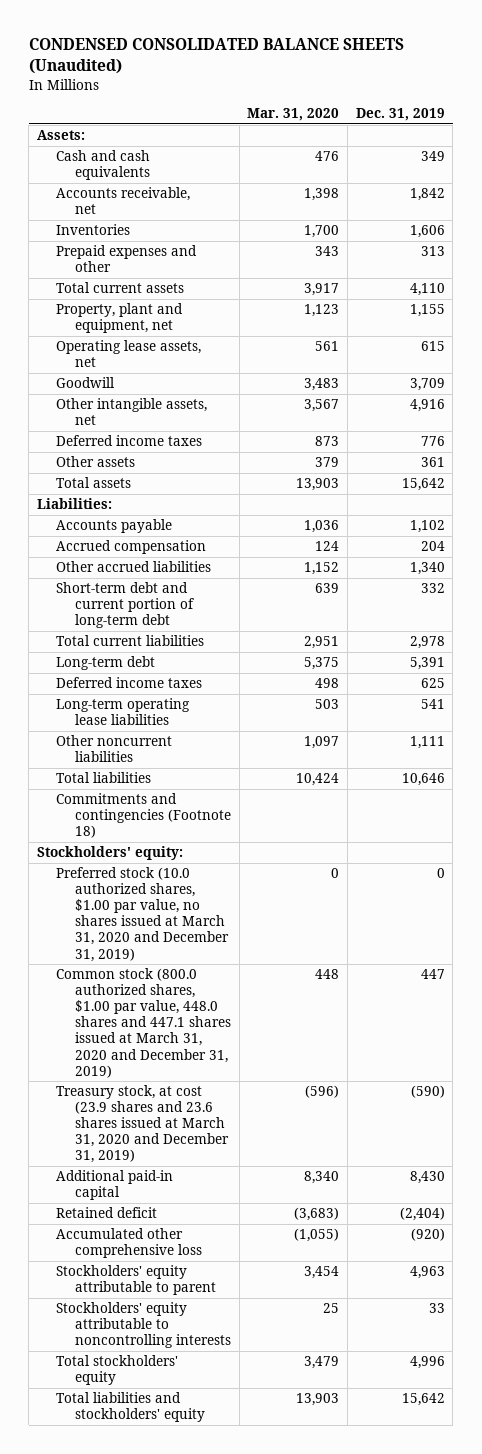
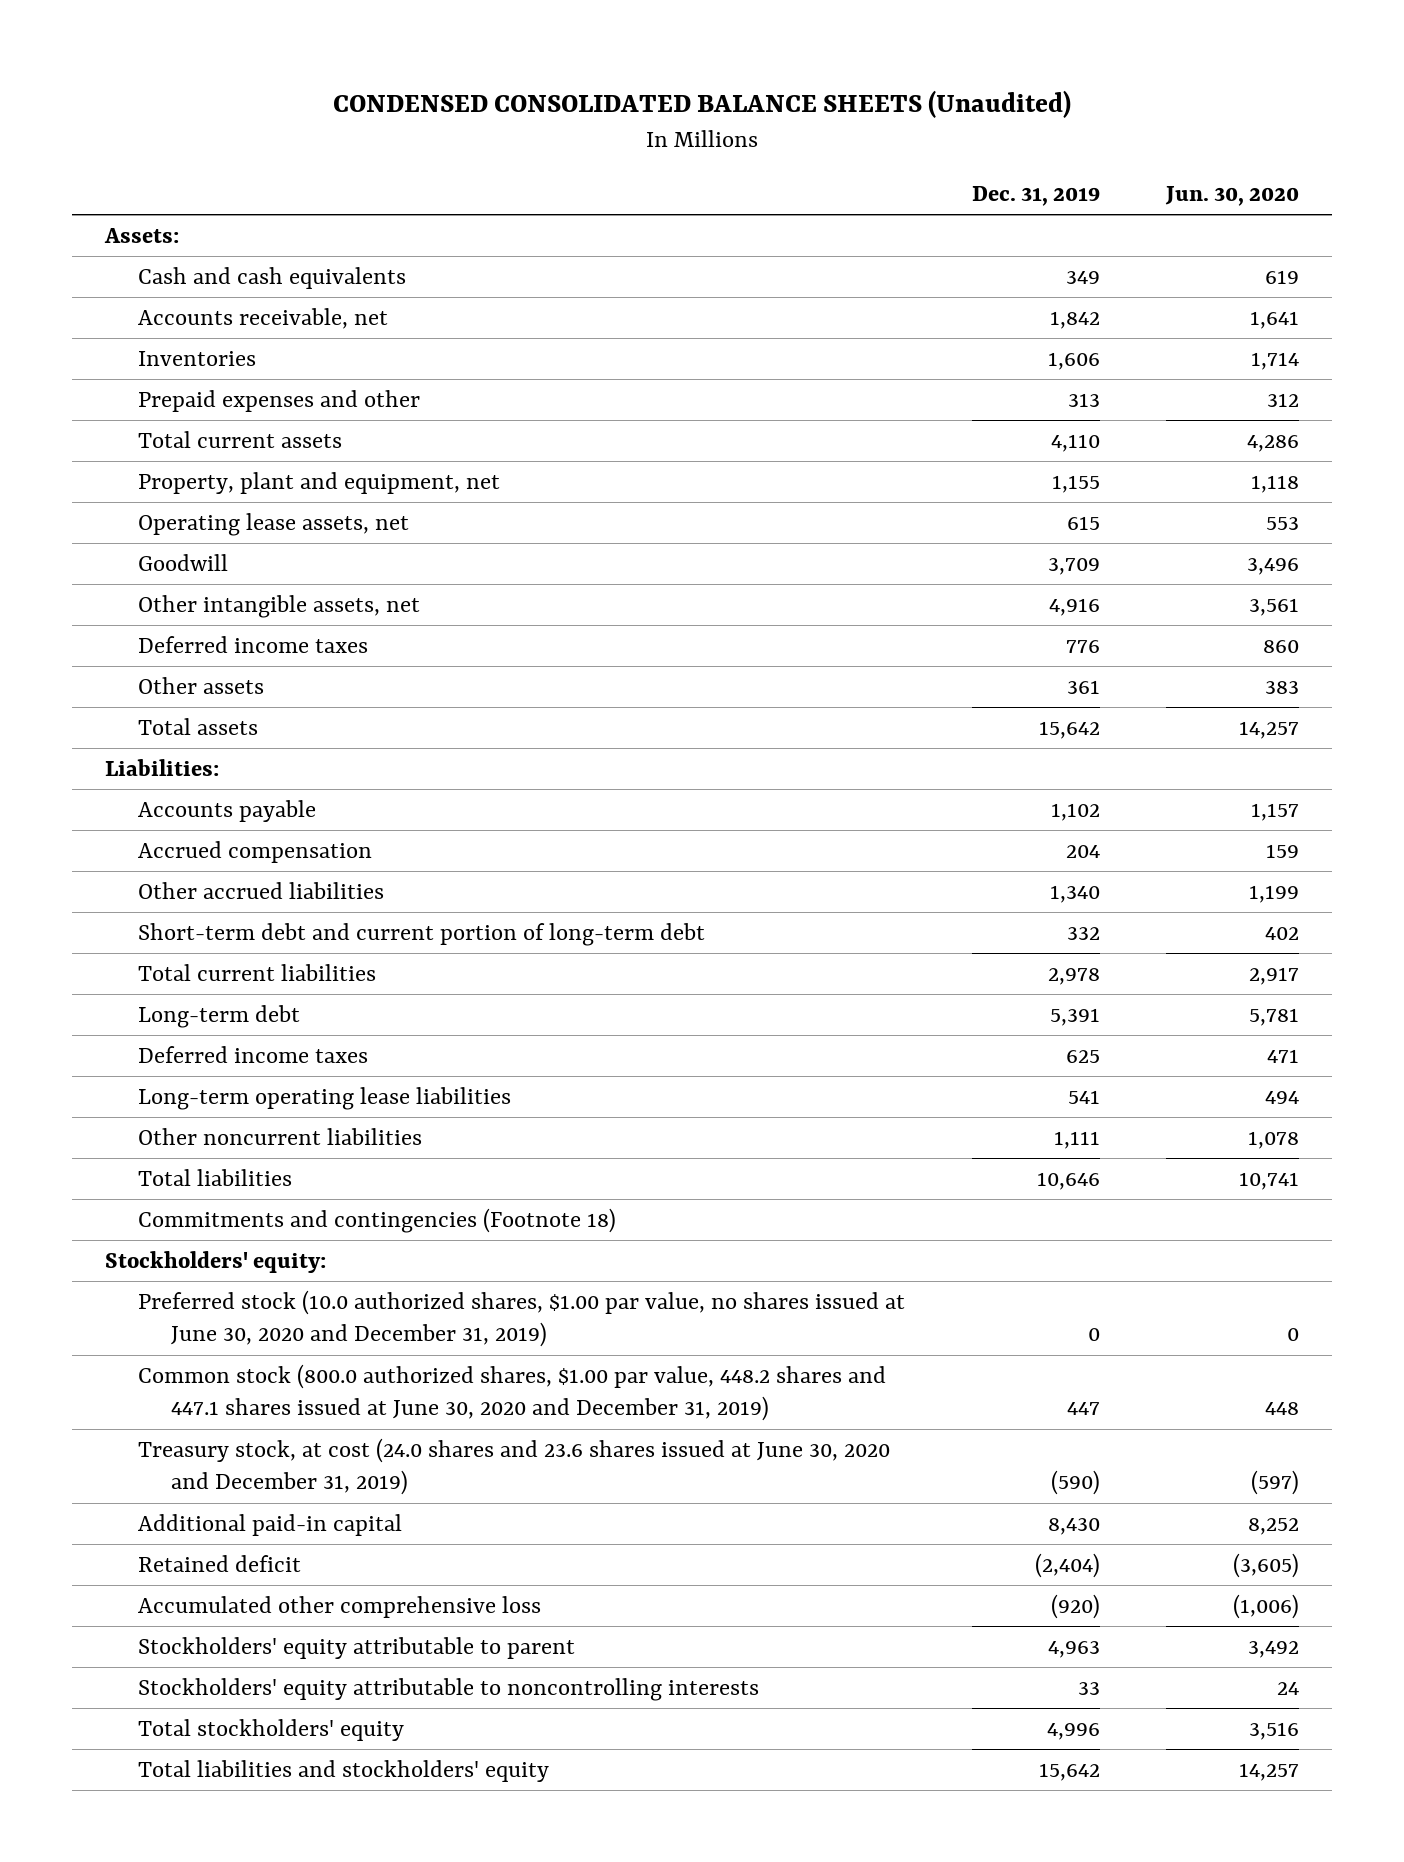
[247,108,340,122] Mar. 31, 2020 -> none
none -> [1164,185,1299,206] Jun. 30, 2020
[56,867,230,962] Preferred stock (10.0 authorized shares, $1.00 par value, no shares issued at March 31, 2020 and December 31, 2019) -> [138,1290,906,1348] Preferred stock (10.0 authorized shares, $1.00 par value, no shares issued at June 30, 2020 and December 31, 2019)
[56,968,232,1078] Common stock (800.0 authorized shares, $1.00 par value, 448.0 shares and 447.1 shares issued at March 31, 2020 and December 31, 2019) -> [138,1364,887,1422] Common stock (800.0 authorized shares, $1.00 par value, 448.2 shares and 447.1 shares issued at June 30, 2020 and December 31, 2019)
[56,1085,230,1164] Treasury stock, at cost (23.9 shares and 23.6 shares issued at March 31, 2020 and December 31, 2019) -> [138,1438,891,1496] Treasury stock, at cost (24.0 shares and 23.6 shares issued at June 30, 2020 and December 31, 2019)

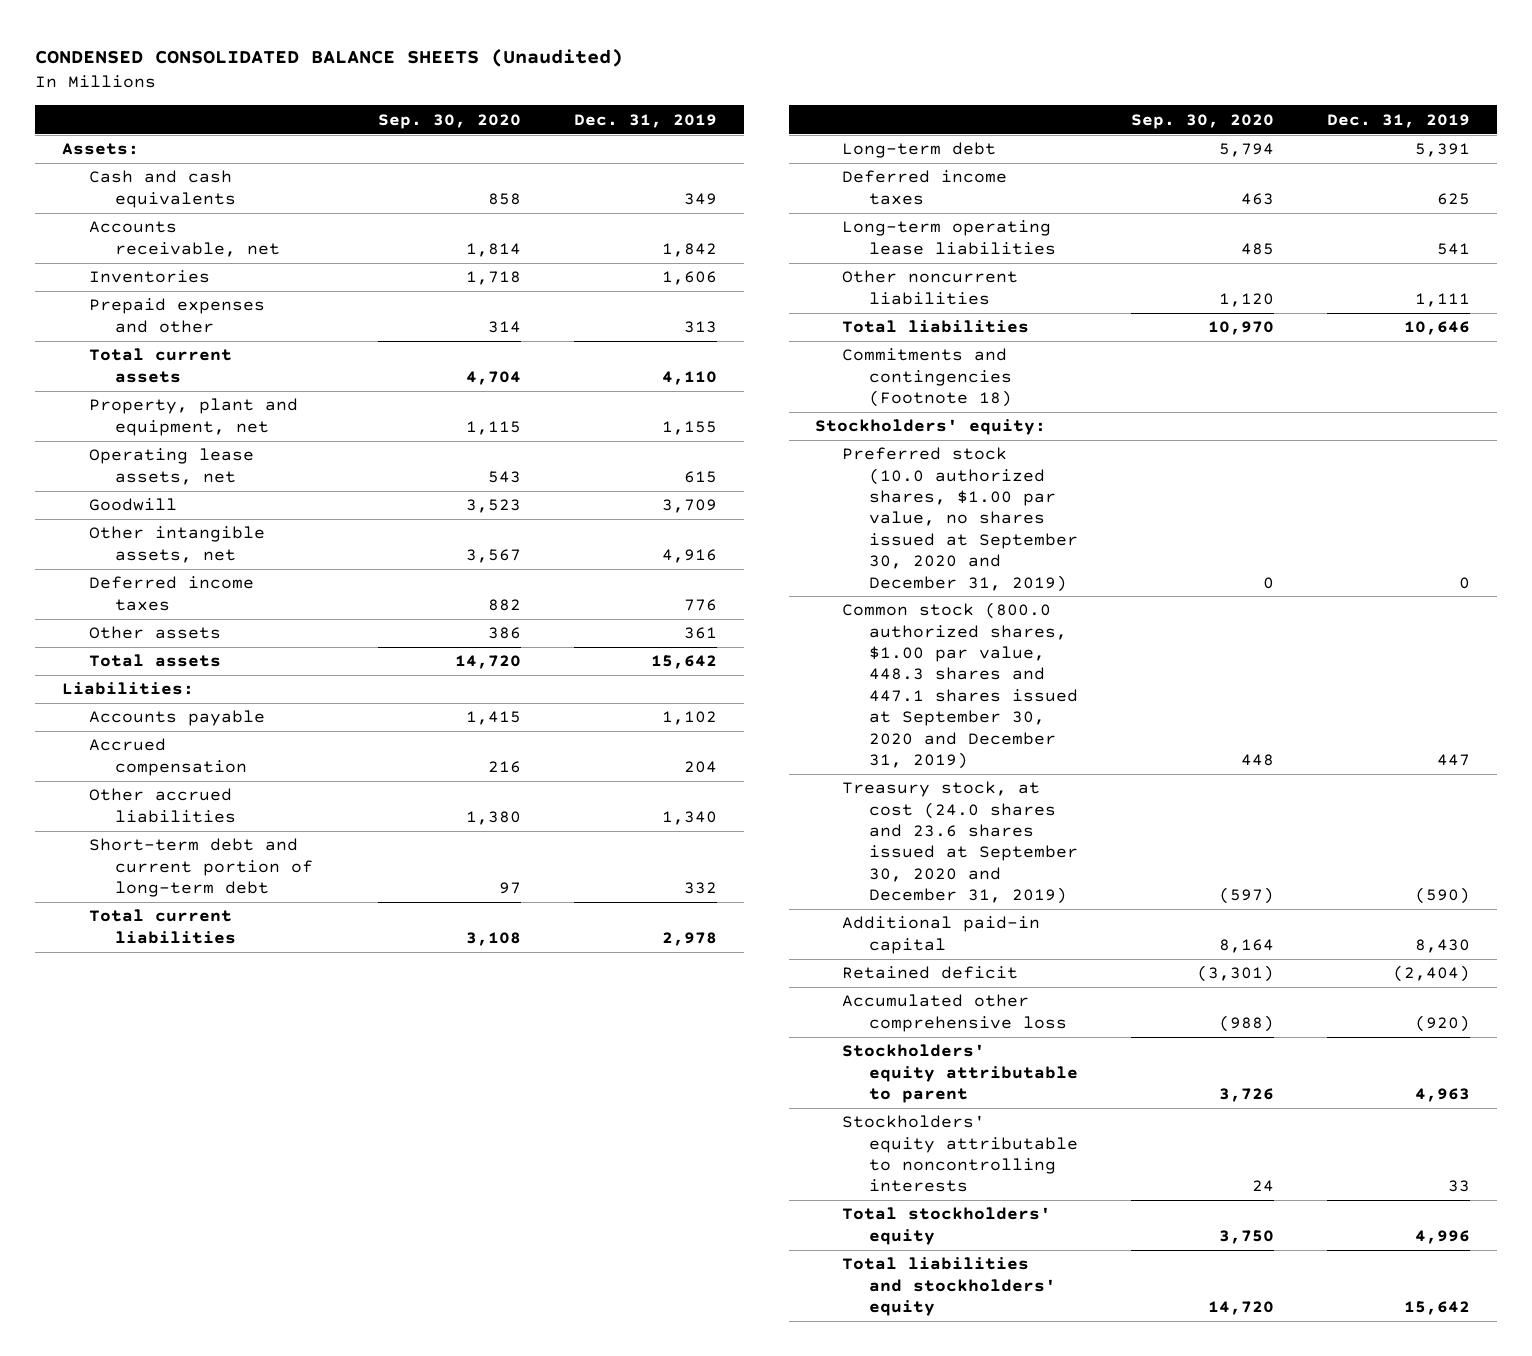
[1164,185,1299,206] Jun. 30, 2020 -> none
none -> [377,113,521,129] Sep. 30, 2020
[138,1290,906,1348] Preferred stock (10.0 authorized shares, $1.00 par value, no shares issued at June 30, 2020 and December 31, 2019) -> [841,447,1078,592] Preferred stock (10.0 authorized shares, $1.00 par value, no shares issued at September 30, 2020 and December 31, 2019)
[138,1364,887,1422] Common stock (800.0 authorized shares, $1.00 par value, 448.2 shares and 447.1 shares issued at June 30, 2020 and December 31, 2019) -> [841,602,1078,769] Common stock (800.0 authorized shares, $1.00 par value, 448.3 shares and 447.1 shares issued at September 30, 2020 and December 31, 2019)
[138,1438,891,1496] Treasury stock, at cost (24.0 shares and 23.6 shares issued at June 30, 2020 and December 31, 2019) -> [841,781,1078,905] Treasury stock, at cost (24.0 shares and 23.6 shares issued at September 30, 2020 and December 31, 2019)

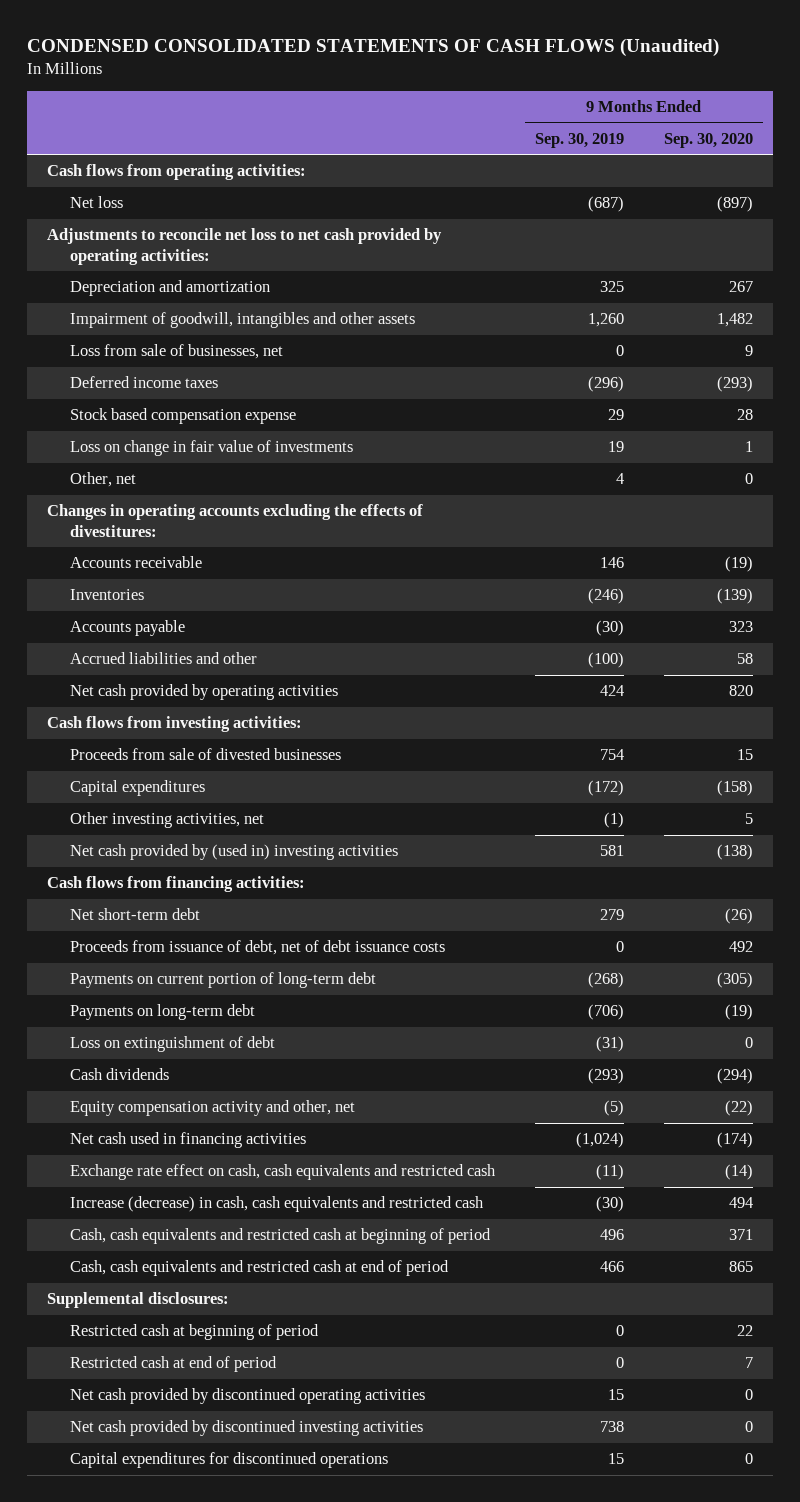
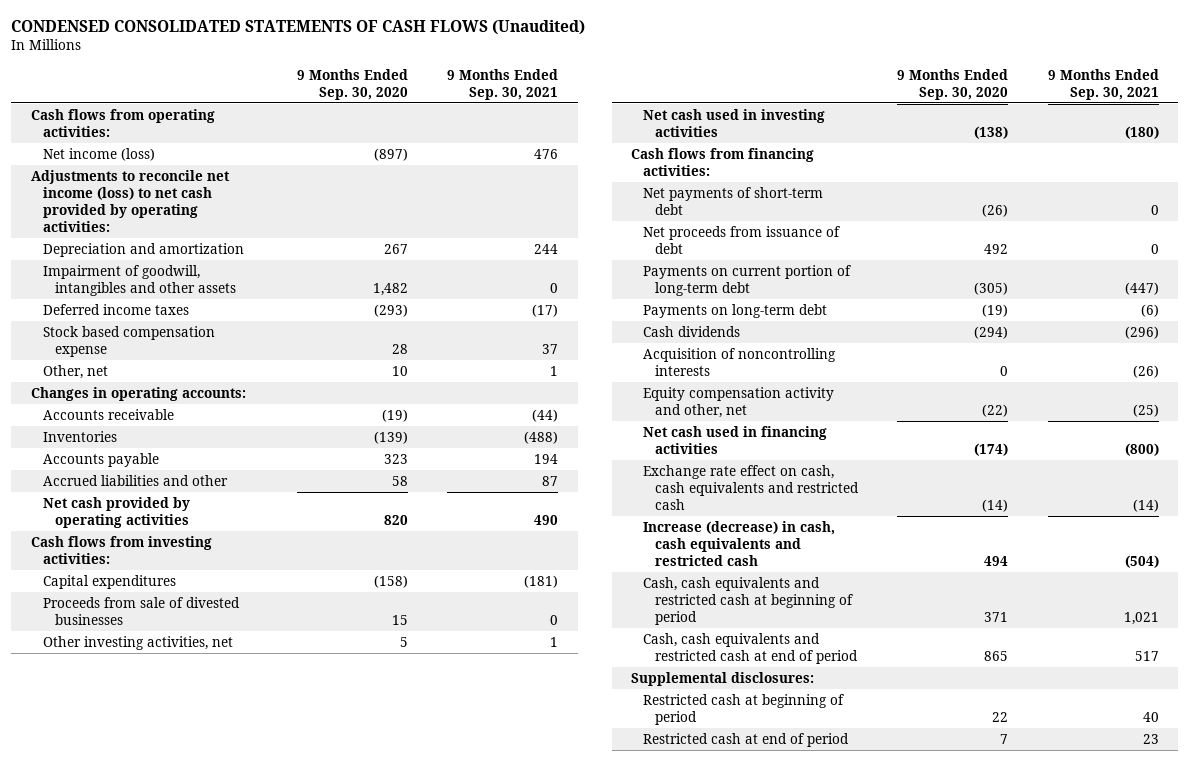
[534,132,624,148] Sep. 30, 2019 -> none
none -> [447,68,559,100] 9 Months Ended Sep. 30, 2021
[69,196,123,209] Net loss -> [42,147,155,161] Net income (loss)
[47,228,443,265] Adjustments to reconcile net loss to net cash provided by operating activities: -> [30,169,230,232] Adjustments to reconcile net income (loss) to net cash provided by operating activities:
[69,344,283,360] Loss from sale of businesses, net -> none
[69,440,353,457] Loss on change in fair value of investments -> none
[745,473,754,485] 0 -> [391,365,408,376] 10
[47,504,424,537] Changes in operating accounts excluding the effects of divestitures: -> [30,386,246,401] Changes in operating accounts:
[69,748,341,761] Proceeds from sale of divested businesses -> [42,596,240,625] Proceeds from sale of divested businesses
[69,844,398,861] Net cash provided by (used in) investing activities -> [643,108,826,137] Net cash used in investing activities
[69,908,200,921] Net short-term debt -> [643,186,824,215] Net payments of short-term debt
[69,940,445,956] Proceeds from issuance of debt, net of debt issuance costs -> [643,225,841,254] Net proceeds from issuance of debt
[69,1036,275,1053] Loss on extinguishment of debt -> none
none -> [643,347,837,376] Acquisition of noncontrolling interests
[69,1388,425,1405] Net cash provided by discontinued operating activities -> none
[69,1420,423,1437] Net cash provided by discontinued investing activities -> none
[69,1452,388,1469] Capital expenditures for discontinued operations -> none

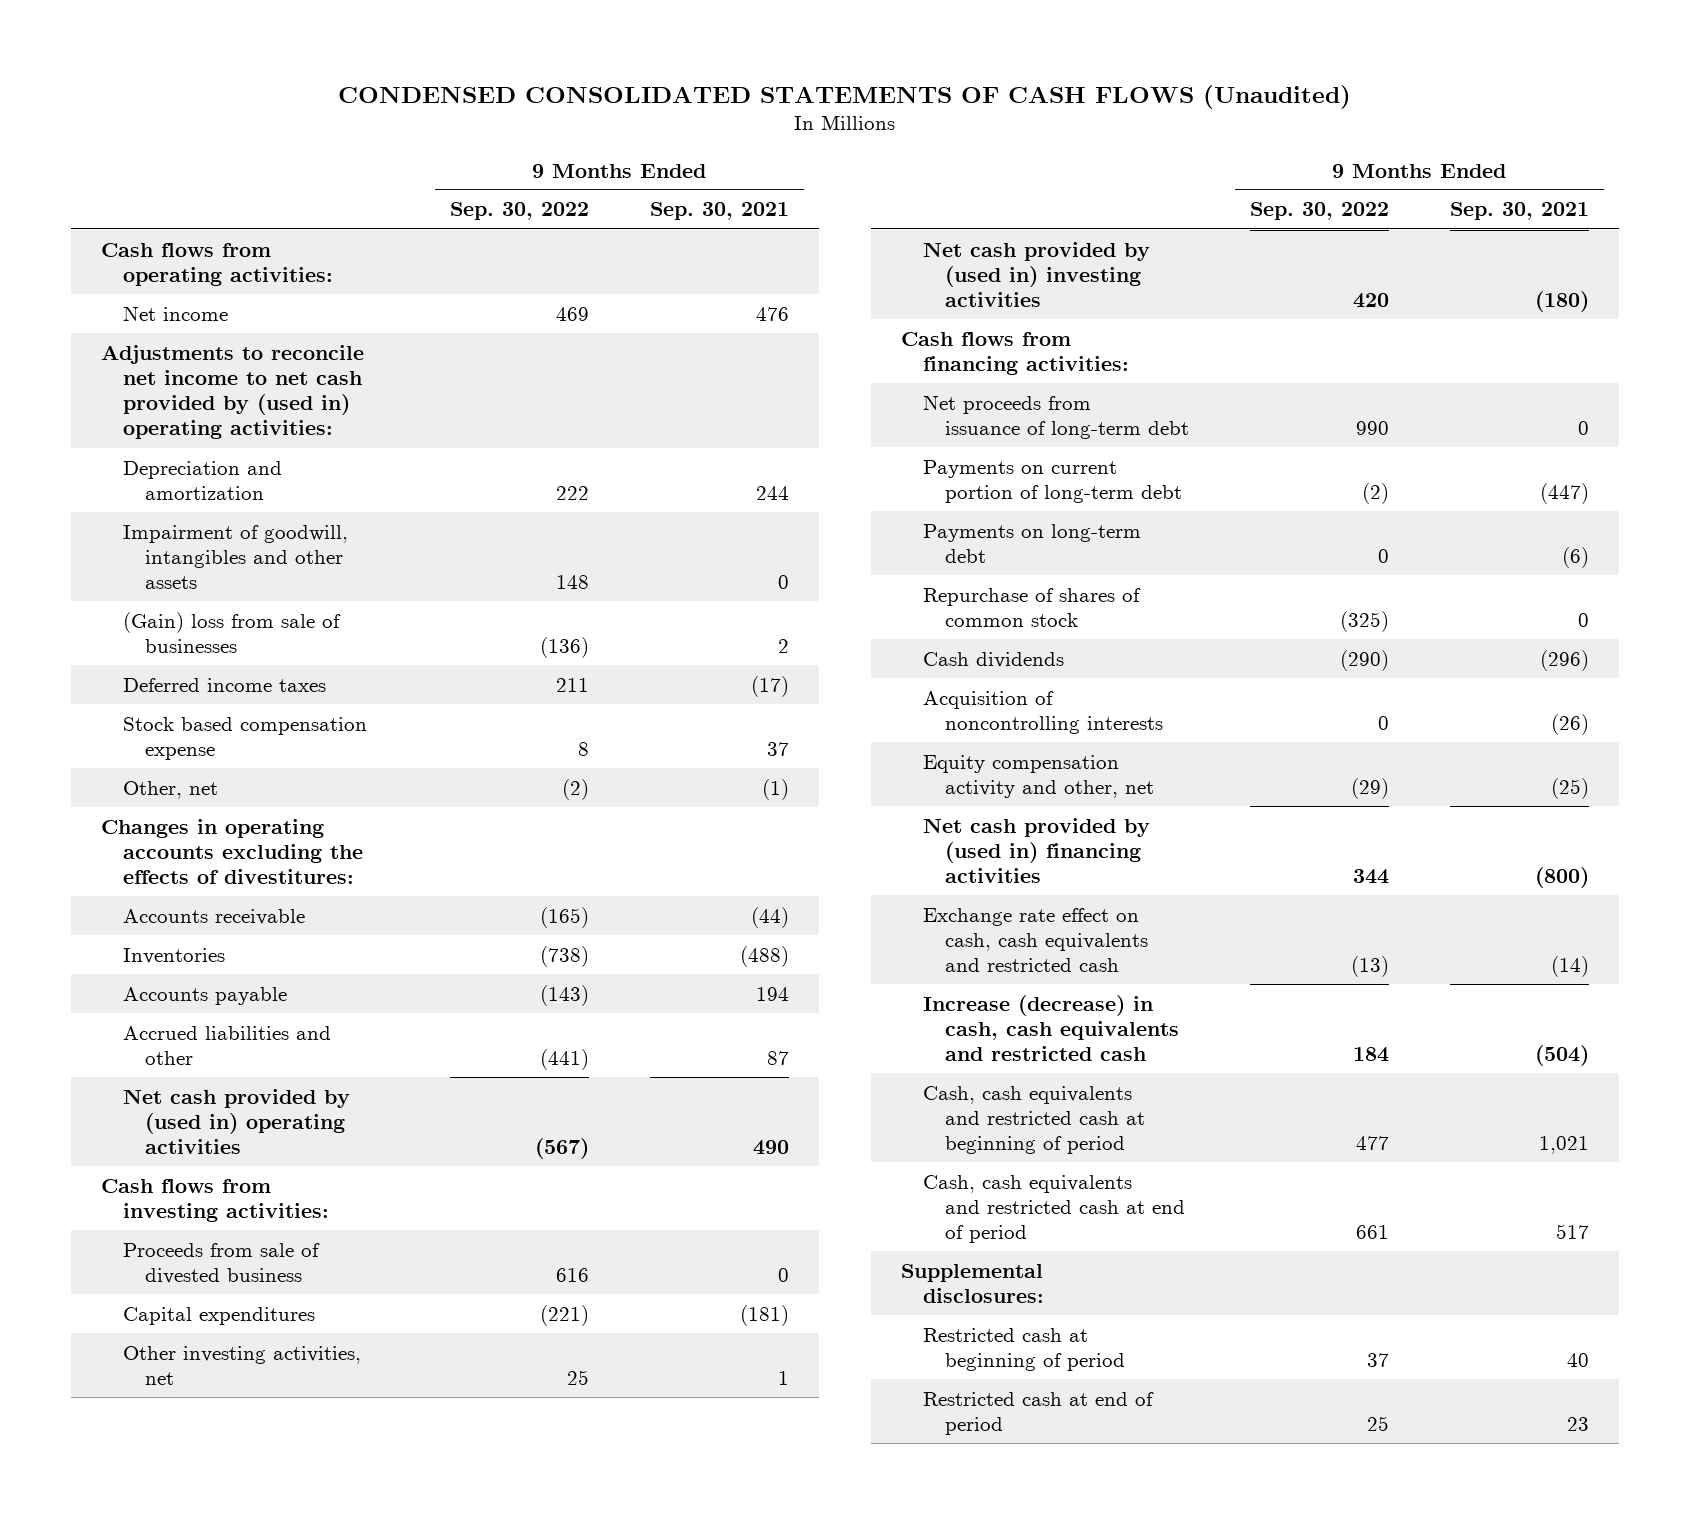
[296,68,408,100] 9 Months Ended Sep. 30, 2020 -> none
none -> [449,202,589,221] Sep. 30, 2022
[42,147,155,161] Net income (loss) -> [123,305,229,321] Net income
[30,169,230,232] Adjustments to reconcile net income (loss) to net cash provided by operating activities: -> [101,344,365,440] Adjustments to reconcile net income to net cash provided by (used in) operating activities:
none -> [123,611,342,653] (Gain) loss from sale of businesses
[550,365,559,376] 1 -> [761,778,789,800] (1)
[30,386,246,401] Changes in operating accounts: -> [101,818,364,885] Changes in operating accounts excluding the effects of divestitures:
[42,496,190,528] Net cash provided by operating activities -> [123,1088,351,1155] Net cash provided by (used in) operating activities
none -> [123,1242,321,1284] Proceeds from sale of divested business
[42,596,240,625] Proceeds from sale of divested businesses -> none
[643,108,826,137] Net cash used in investing activities -> [923,241,1151,308] Net cash provided by (used in) investing activities
[643,186,824,215] Net payments of short-term debt -> none
[643,225,841,254] Net proceeds from issuance of debt -> [923,394,1189,439] Net proceeds from issuance of long-term debt
none -> [923,587,1142,627] Repurchase of shares of common stock
[643,425,828,454] Net cash used in financing activities -> [923,817,1151,884] Net cash provided by (used in) financing activities

